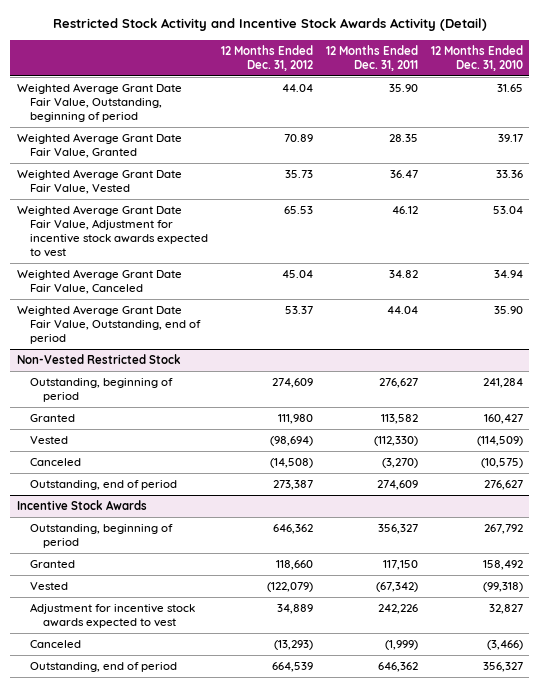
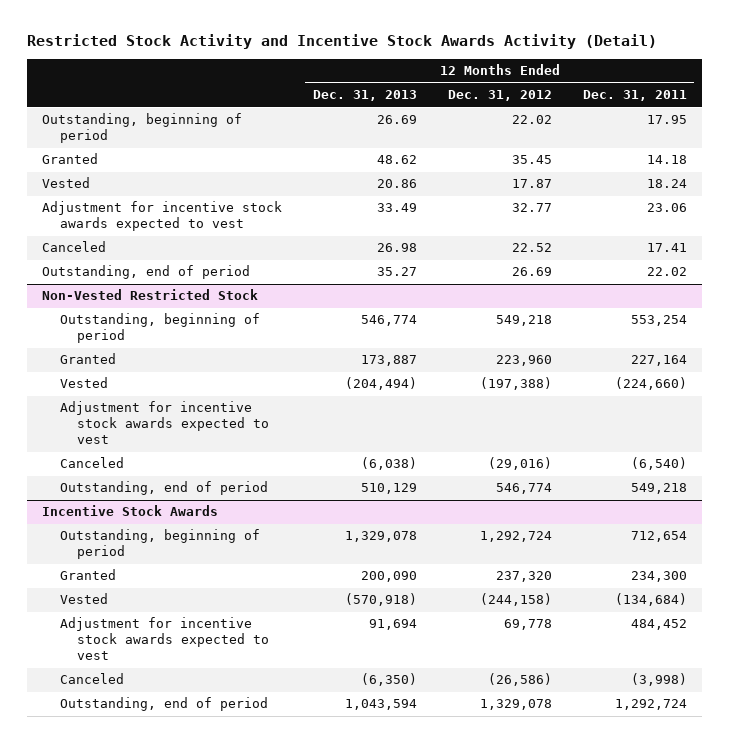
[430,44,523,71] 12 Months Ended Dec. 31, 2010 -> none
none -> [313,90,418,102] Dec. 31, 2013
[16,133,182,159] Weighted Average Grant Date Fair Value, Granted -> none
[16,169,182,195] Weighted Average Grant Date Fair Value, Vested -> none
[16,269,182,295] Weighted Average Grant Date Fair Value, Canceled -> none
[16,83,182,122] Weighted Average Grant Date Fair Value, Outstanding, beginning of period -> [42,113,243,144] Outstanding, beginning of period
[281,84,313,93] 44.04 -> [511,115,552,125] 22.02
[388,84,418,93] 35.90 -> [646,115,687,125] 17.95
none -> [42,153,99,165] Granted
none -> [42,177,91,189] Vested
[16,205,208,257] Weighted Average Grant Date Fair Value, Adjustment for incentive stock awards expected to vest -> [42,201,283,232] Adjustment for incentive stock awards expected to vest
[283,206,313,215] 65.53 -> [511,203,552,213] 32.77
[391,206,418,215] 46.12 -> [646,203,687,213] 23.06
none -> [42,241,107,253] Canceled
[16,305,201,344] Weighted Average Grant Date Fair Value, Outstanding, end of period -> [42,265,251,280] Outstanding, end of period
[284,306,313,315] 53.37 -> [511,267,552,277] 26.69
[386,306,418,315] 44.04 -> [646,267,687,277] 22.02
[271,378,313,389] 274,609 -> [495,315,552,327] 549,218
[378,378,418,389] 276,627 -> [630,315,687,327] 553,254
[277,414,313,425] 111,980 -> [495,355,552,367] 223,960
[380,414,418,425] 113,582 -> [630,355,687,367] 227,164
[269,436,313,447] (98,694) -> [479,377,552,391] (197,388)
[373,436,418,447] (112,330) -> [614,377,687,391] (224,660)
none -> [59,401,270,445] Adjustment for incentive stock awards expected to vest
[269,458,313,469] (14,508) -> [487,457,552,471] (29,016)
[381,458,418,469] (3,270) -> [630,457,687,471] (6,540)
[272,480,313,491] 273,387 -> [495,483,552,495] 546,774
[376,480,418,491] 274,609 -> [630,483,687,495] 549,218
[272,524,313,535] 646,362 -> [479,531,552,543] 1,292,724
[377,524,418,535] 356,327 -> [630,531,687,543] 712,654
[275,560,313,571] 118,660 -> [495,571,552,583] 237,320
[382,560,418,571] 117,150 -> [630,571,687,583] 234,300
[266,582,313,593] (122,079) -> [479,593,552,607] (244,158)
[375,582,418,593] (67,342) -> [614,593,687,607] (134,684)
[276,604,313,615] 34,889 -> [503,619,552,631] 69,778
[377,604,418,615] 242,226 -> [630,619,687,631] 484,452
[273,640,313,651] (13,293) -> [487,673,552,687] (26,586)
[384,640,418,651] (1,999) -> [630,673,687,687] (3,998)
[271,662,313,673] 664,539 -> [479,699,552,711] 1,329,078
[377,662,418,673] 646,362 -> [614,699,687,711] 1,292,724

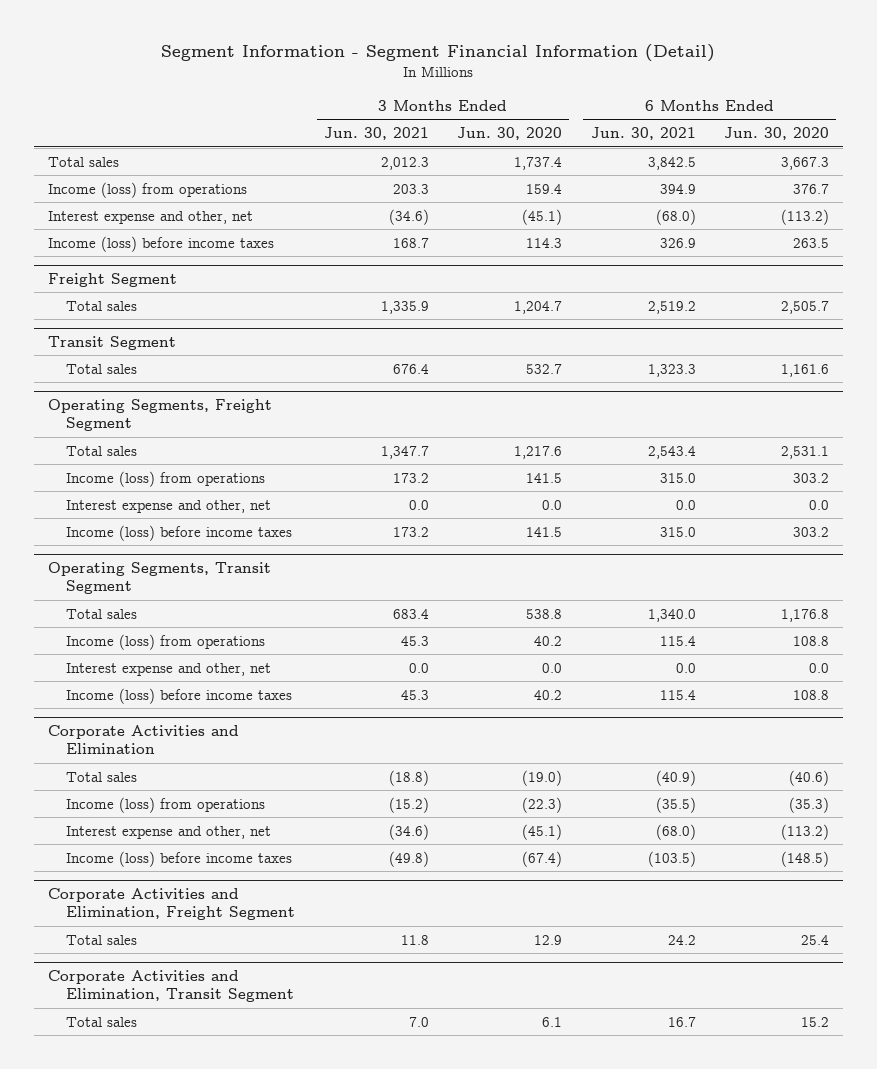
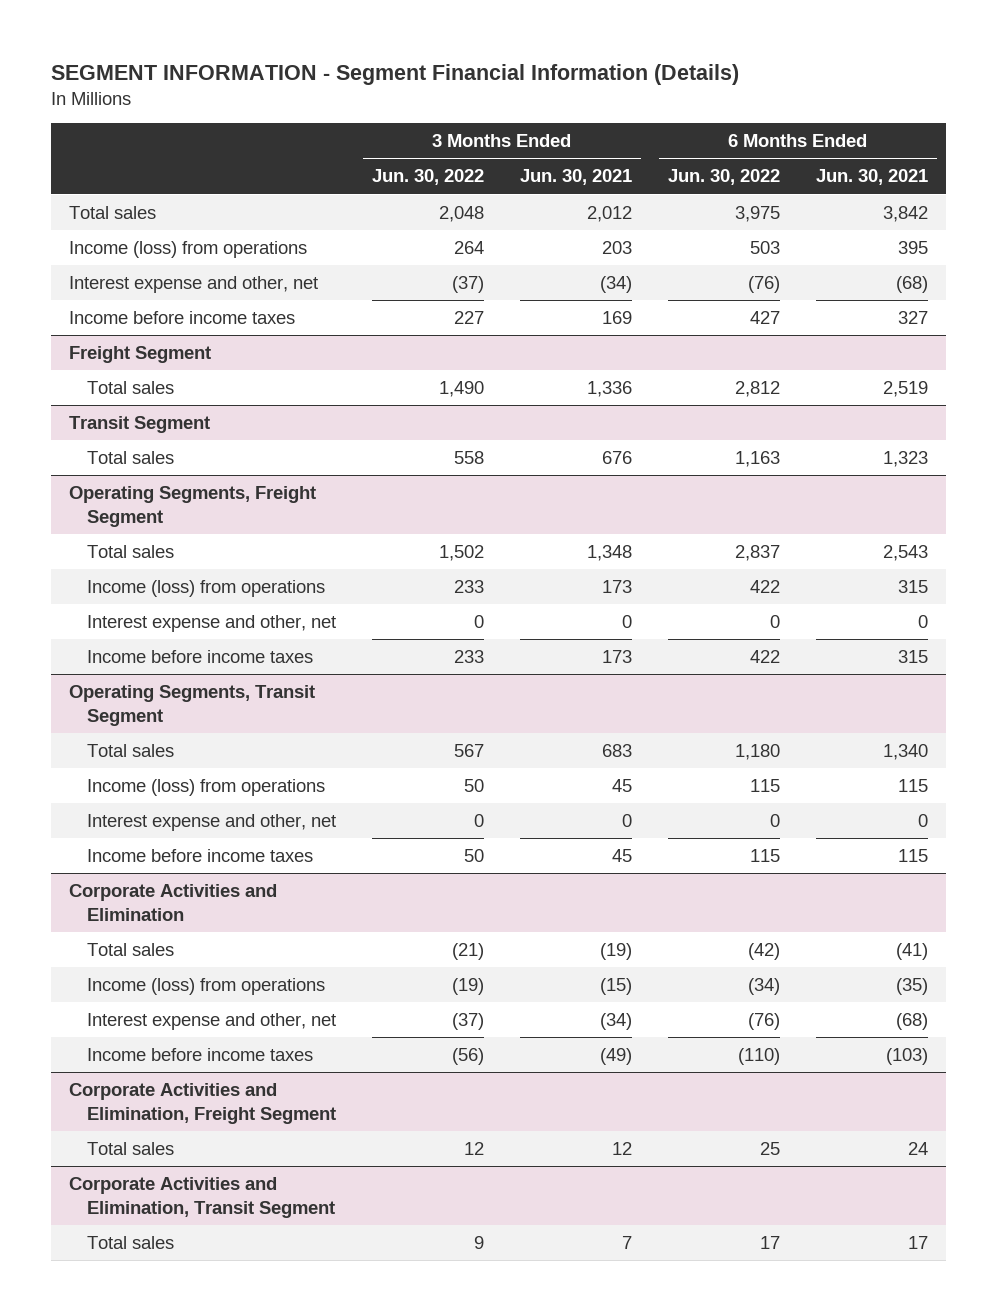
[161,43,716,62] Segment Information - Segment Financial Information (Detail) -> [50,63,739,85] SEGMENT INFORMATION - Segment Financial Information (Details)
[457,127,563,141] Jun. 30, 2020 -> none
[723,127,829,141] Jun. 30, 2020 -> none
none -> [372,169,485,186] Jun. 30, 2022
none -> [667,169,780,186] Jun. 30, 2022
[380,156,429,170] 2,012.3 -> [586,205,632,222] 2,012
[647,156,696,170] 3,842.5 -> [882,205,928,222] 3,842
[392,183,429,194] 203.3 -> [601,240,632,254] 203
[659,183,696,194] 394.9 -> [897,240,928,254] 395
[388,208,429,225] (34.6) -> [599,275,632,293] (34)
[655,208,696,225] (68.0) -> [895,275,928,293] (68)
[47,235,274,252] Income (loss) before income taxes -> [68,310,295,324] Income before income taxes
[392,237,429,248] 168.7 -> [601,310,632,324] 169
[659,237,696,248] 326.9 -> [897,310,928,324] 327
[380,300,429,314] 1,335.9 -> [586,380,632,397] 1,336
[647,300,696,314] 2,519.2 -> [882,380,928,397] 2,519
[392,363,429,374] 676.4 -> [601,450,632,464] 676
[647,363,696,377] 1,323.3 -> [882,450,928,467] 1,323
[380,445,429,459] 1,347.7 -> [586,544,632,561] 1,348
[647,445,696,459] 2,543.4 -> [882,544,928,561] 2,543
[392,472,429,483] 173.2 -> [601,579,632,593] 173
[659,472,696,483] 315.0 -> [897,579,928,593] 315
[408,499,429,510] 0.0 -> [621,614,632,628] 0
[675,499,696,510] 0.0 -> [917,614,928,628] 0
[66,524,293,541] Income (loss) before income taxes -> [87,649,314,663] Income before income taxes
[392,526,429,537] 173.2 -> [601,649,632,663] 173
[659,526,696,537] 315.0 -> [897,649,928,663] 315
[392,608,429,619] 683.4 -> [601,743,632,757] 683
[647,608,696,622] 1,340.0 -> [882,743,928,760] 1,340
[400,635,429,646] 45.3 -> [611,778,632,792] 45
[659,635,696,646] 115.4 -> [897,778,928,792] 115
[408,662,429,673] 0.0 -> [621,813,632,827] 0
[675,662,696,673] 0.0 -> [917,813,928,827] 0
[66,687,293,704] Income (loss) before income taxes -> [87,848,314,862] Income before income taxes
[400,689,429,700] 45.3 -> [611,848,632,862] 45
[659,689,696,700] 115.4 -> [897,848,928,862] 115
[388,769,429,786] (18.8) -> [599,942,632,960] (19)
[655,769,696,786] (40.9) -> [895,942,928,960] (41)
[388,796,429,813] (15.2) -> [599,977,632,995] (15)
[655,796,696,813] (35.5) -> [895,977,928,995] (35)
[388,823,429,840] (34.6) -> [599,1012,632,1030] (34)
[655,823,696,840] (68.0) -> [895,1012,928,1030] (68)
[66,850,293,867] Income (loss) before income taxes -> [87,1047,314,1061] Income before income taxes
[388,850,429,867] (49.8) -> [599,1047,632,1065] (49)
[647,850,696,867] (103.5) -> [885,1047,928,1065] (103)
[400,934,429,945] 11.8 -> [611,1141,632,1155] 12
[667,934,696,945] 24.2 -> [907,1141,928,1155] 24
[408,1016,429,1027] 7.0 -> [621,1235,632,1249] 7
[667,1016,696,1027] 16.7 -> [907,1235,928,1249] 17

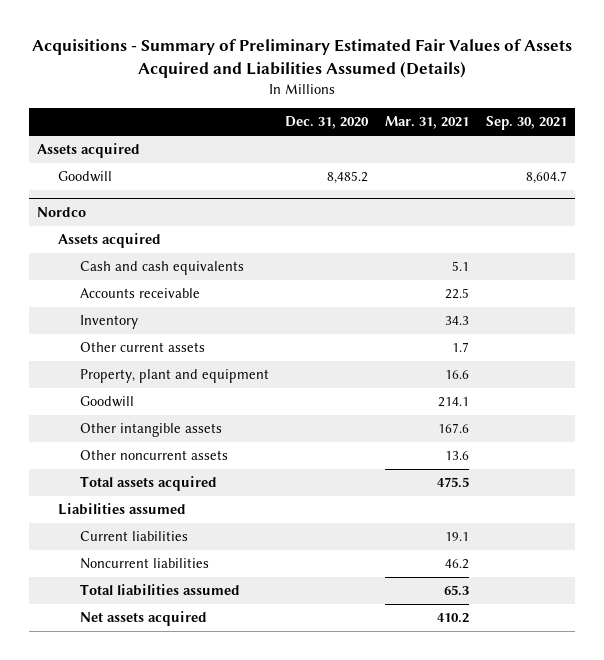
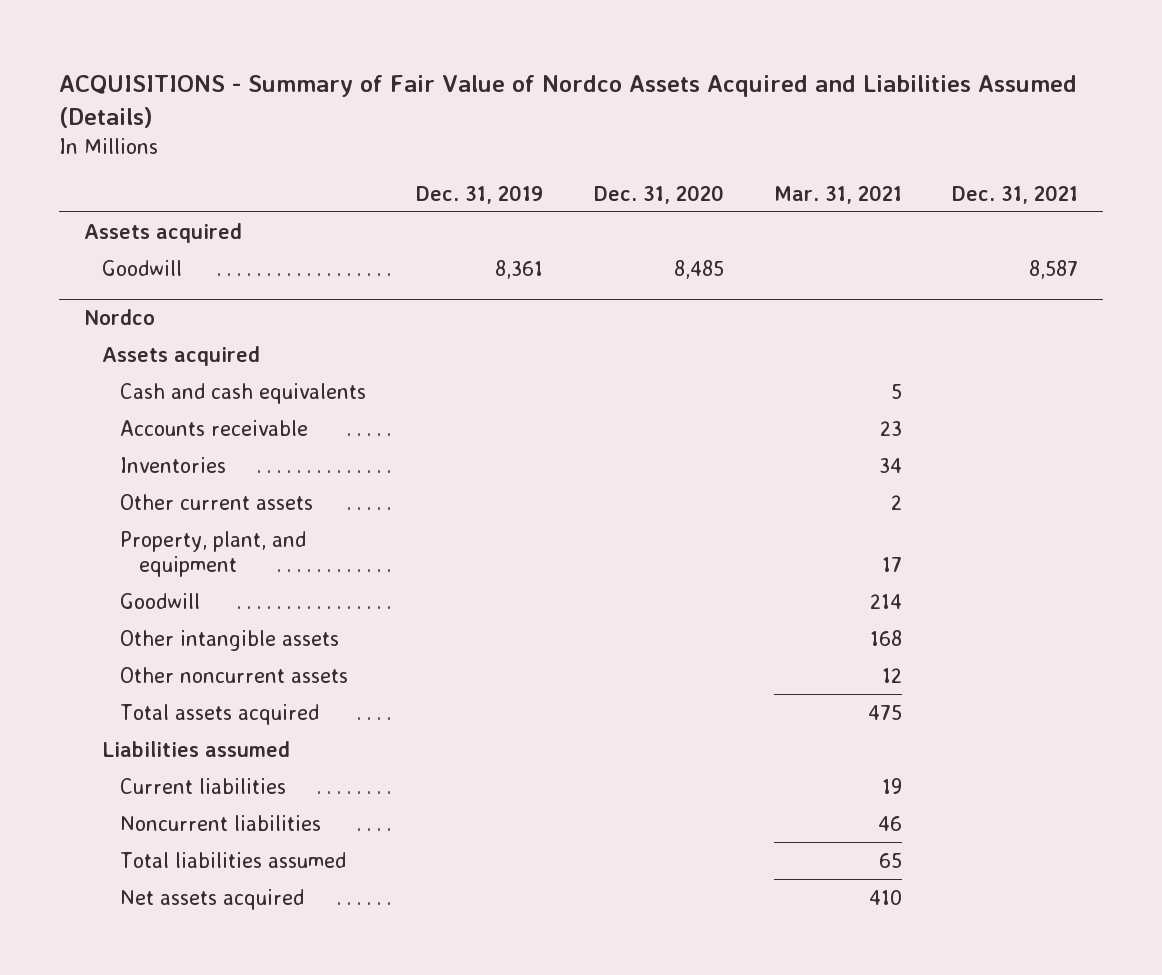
[31,39,572,78] Acquisitions - Summary of Preliminary Estimated Fair Values of Assets Acquired and Liabilities Assumed (Details) -> [59,75,1078,129] ACQUISITIONS - Summary of Fair Value of Nordco Assets Acquired and Liabilities Assumed (Details)
[485,116,567,131] Sep. 30, 2021 -> none
none -> [416,184,544,204] Dec. 31, 2019
none -> [951,184,1078,204] Dec. 31, 2021
[327,171,369,185] 8,485.2 -> [673,259,724,279] 8,485
[79,315,138,330] Inventory -> none
[452,261,470,272] 5.1 -> [890,383,902,399] 5
[445,288,470,300] 22.5 -> [879,420,902,436] 23
none -> [120,456,227,473] Inventories
[452,342,470,353] 1.7 -> [890,494,902,510] 2
[79,369,269,384] Property, plant and equipment -> [120,530,307,577] Property, plant, and equipment
[445,370,470,380] 16.6 -> [881,556,902,572] 17
[438,397,470,408] 214.1 -> [869,593,902,609] 214
[438,423,470,434] 167.6 -> [869,629,902,646] 168
[445,451,470,461] 13.6 -> [881,667,902,683] 12
[437,477,470,489] 475.5 -> [867,704,902,720] 475
[445,532,470,542] 19.1 -> [881,777,902,794] 19
[445,559,470,570] 46.2 -> [877,815,902,831] 46
[444,585,470,597] 65.3 -> [878,852,902,868] 65
[437,613,470,624] 410.2 -> [868,889,902,905] 410

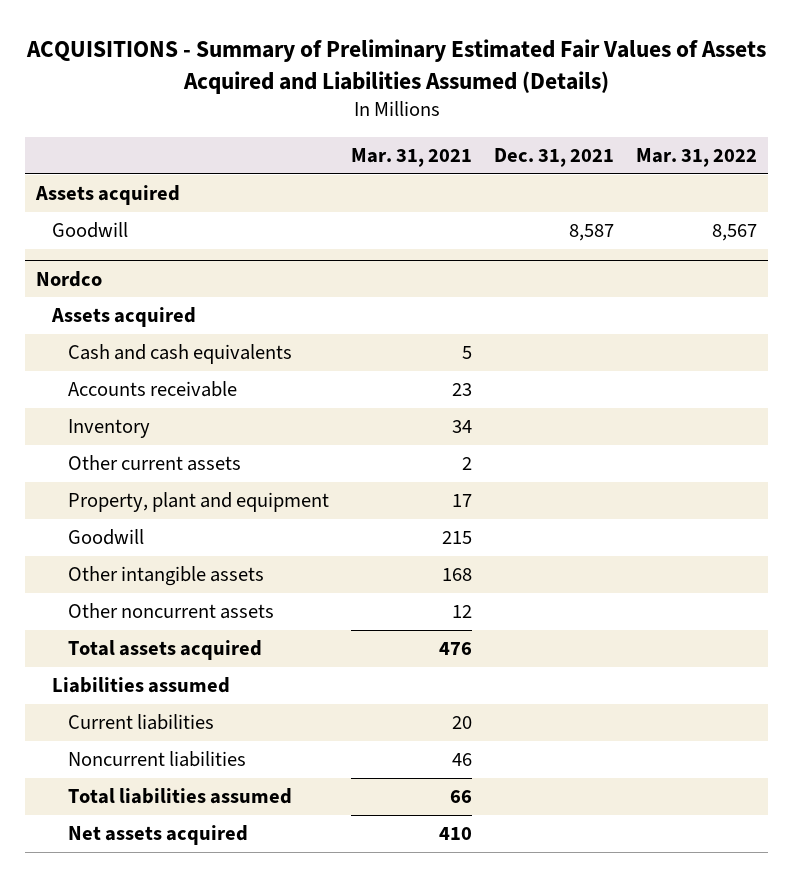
[59,75,1078,129] ACQUISITIONS - Summary of Fair Value of Nordco Assets Acquired and Liabilities Assumed (Details) -> [25,38,766,94] ACQUISITIONS - Summary of Preliminary Estimated Fair Values of Assets Acquired and Liabilities Assumed (Details)
[416,184,544,204] Dec. 31, 2019 -> none
[593,184,724,204] Dec. 31, 2020 -> none
none -> [636,147,758,167] Mar. 31, 2022
[120,456,227,473] Inventories -> [68,419,151,439] Inventory
[120,530,307,577] Property, plant, and equipment -> [68,492,330,513] Property, plant and equipment
[869,593,902,609] 214 -> [442,531,473,545] 215
[867,704,902,720] 475 -> [439,642,473,656] 476
[881,777,902,794] 19 -> [452,716,473,730] 20
[878,852,902,868] 65 -> [450,790,473,804] 66

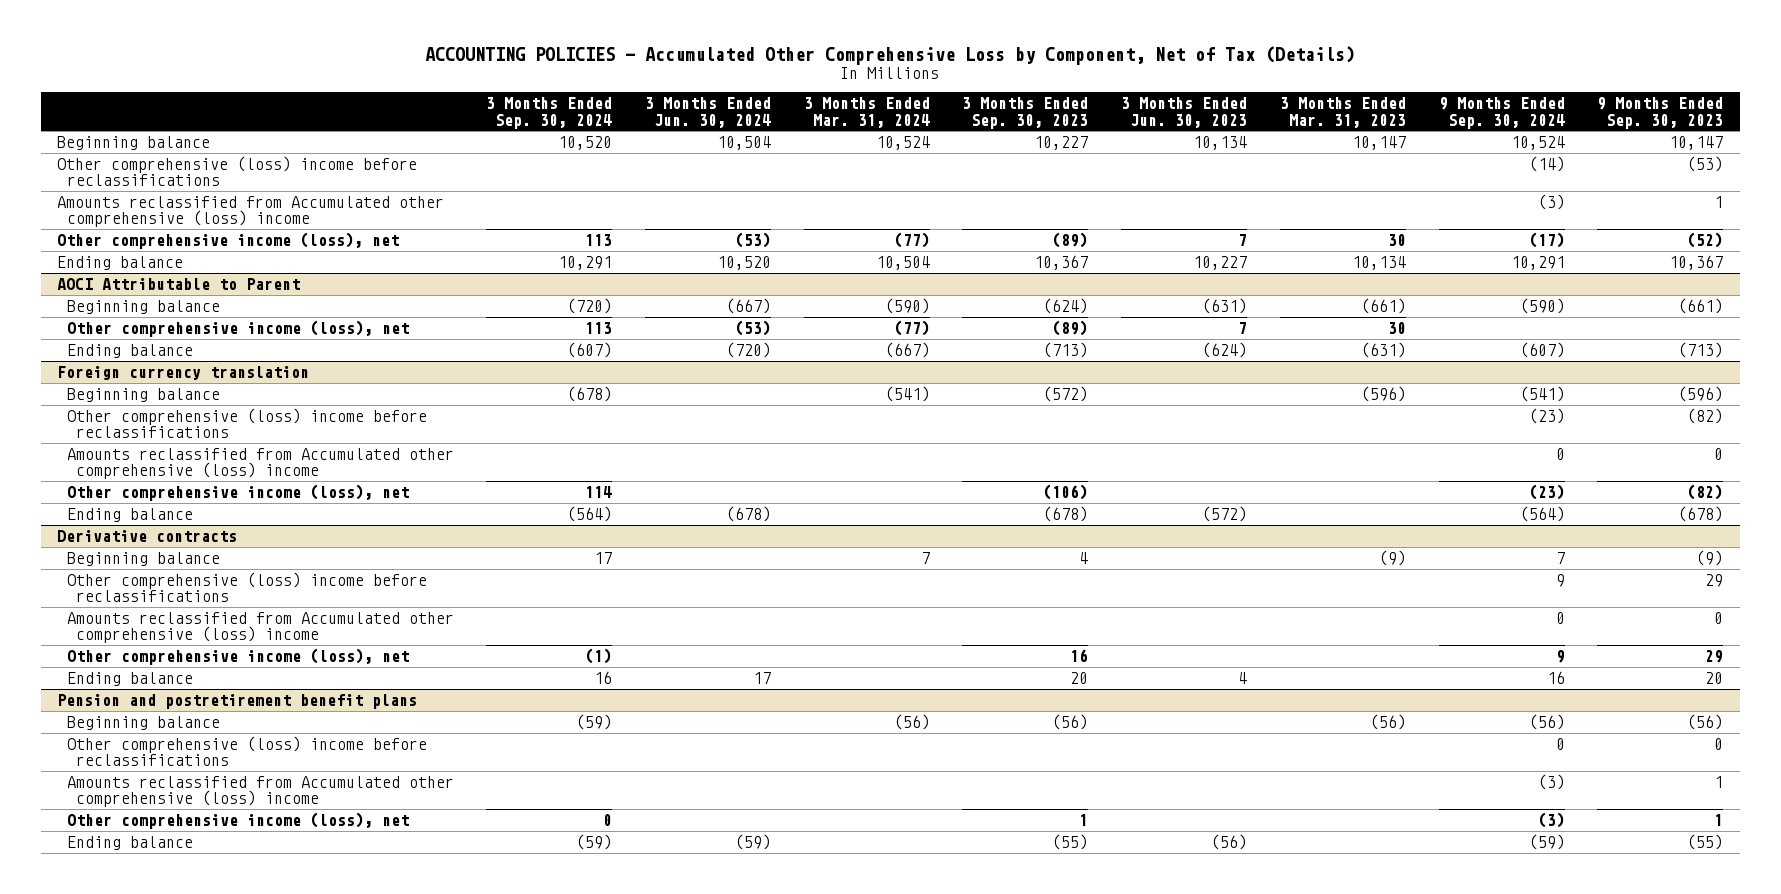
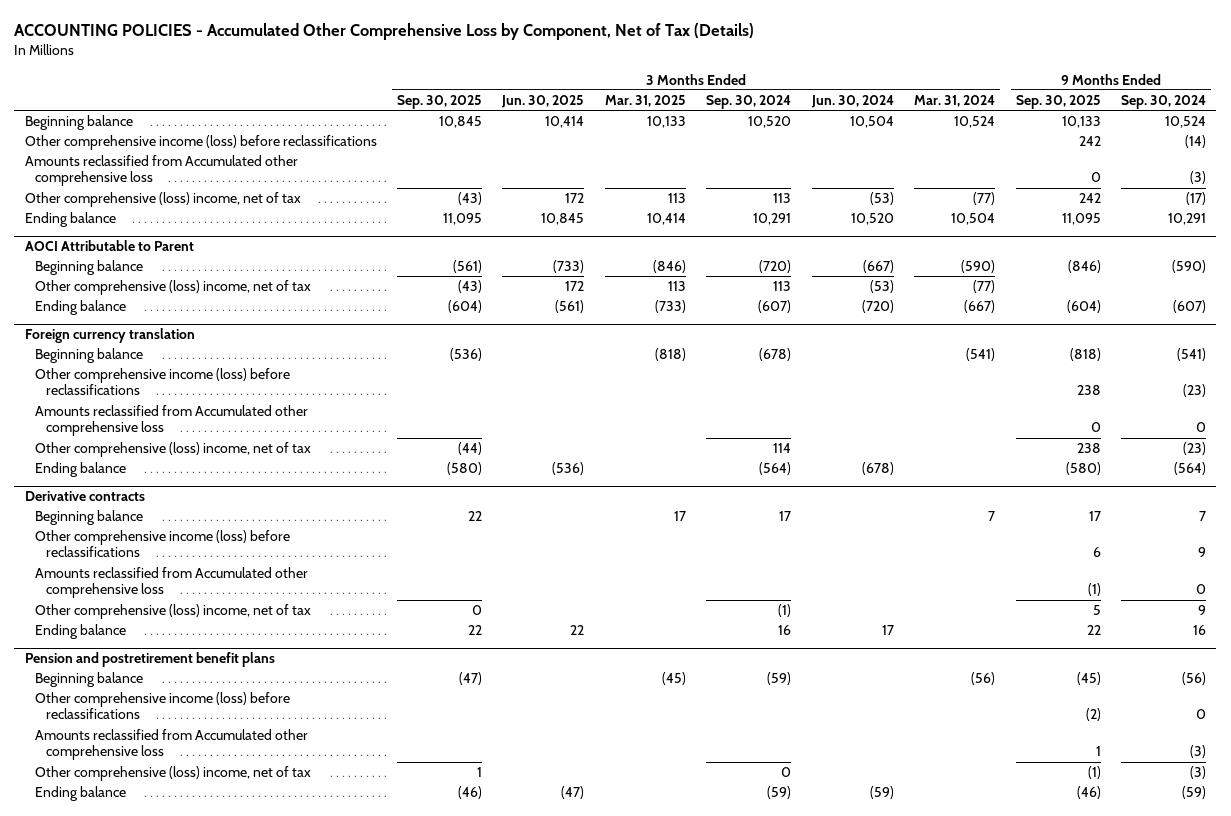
[962,97,1089,129] 3 Months Ended Sep. 30, 2023 -> none
[1121,97,1248,128] 3 Months Ended Jun. 30, 2023 -> none
[1279,97,1406,128] 3 Months Ended Mar. 31, 2023 -> none
[1597,97,1724,129] 9 Months Ended Sep. 30, 2023 -> none
none -> [396,94,482,109] Sep. 30, 2025
none -> [501,94,585,108] Jun. 30, 2025
none -> [604,94,686,107] Mar. 31, 2025
none -> [1015,94,1101,109] Sep. 30, 2025
[57,155,418,187] Other comprehensive (loss) income before reclassifications -> [24,135,377,151] Other comprehensive income (loss) before reclassifications
[57,195,445,228] Amounts reclassified from Accumulated other comprehensive (loss) income -> [24,155,298,187] Amounts reclassified from Accumulated other comprehensive loss
[57,231,400,249] Other comprehensive income (loss), net -> [24,192,301,208] Other comprehensive (loss) income, net of tax
[66,319,409,337] Other comprehensive income (loss), net -> [35,280,312,296] Other comprehensive (loss) income, net of tax
[66,407,427,439] Other comprehensive (loss) income before reclassifications -> [35,368,291,396] Other comprehensive income (loss) before reclassifications
[66,447,454,480] Amounts reclassified from Accumulated other comprehensive (loss) income -> [35,405,309,437] Amounts reclassified from Accumulated other comprehensive loss
[66,483,409,501] Other comprehensive income (loss), net -> [35,442,312,458] Other comprehensive (loss) income, net of tax
[66,571,427,603] Other comprehensive (loss) income before reclassifications -> [35,530,291,558] Other comprehensive income (loss) before reclassifications
[66,611,454,644] Amounts reclassified from Accumulated other comprehensive (loss) income -> [35,567,309,599] Amounts reclassified from Accumulated other comprehensive loss
[66,647,409,665] Other comprehensive income (loss), net -> [35,604,312,620] Other comprehensive (loss) income, net of tax
[66,735,427,767] Other comprehensive (loss) income before reclassifications -> [35,692,291,720] Other comprehensive income (loss) before reclassifications
[66,775,454,808] Amounts reclassified from Accumulated other comprehensive (loss) income -> [35,729,309,761] Amounts reclassified from Accumulated other comprehensive loss
[66,811,409,829] Other comprehensive income (loss), net -> [35,766,312,782] Other comprehensive (loss) income, net of tax

